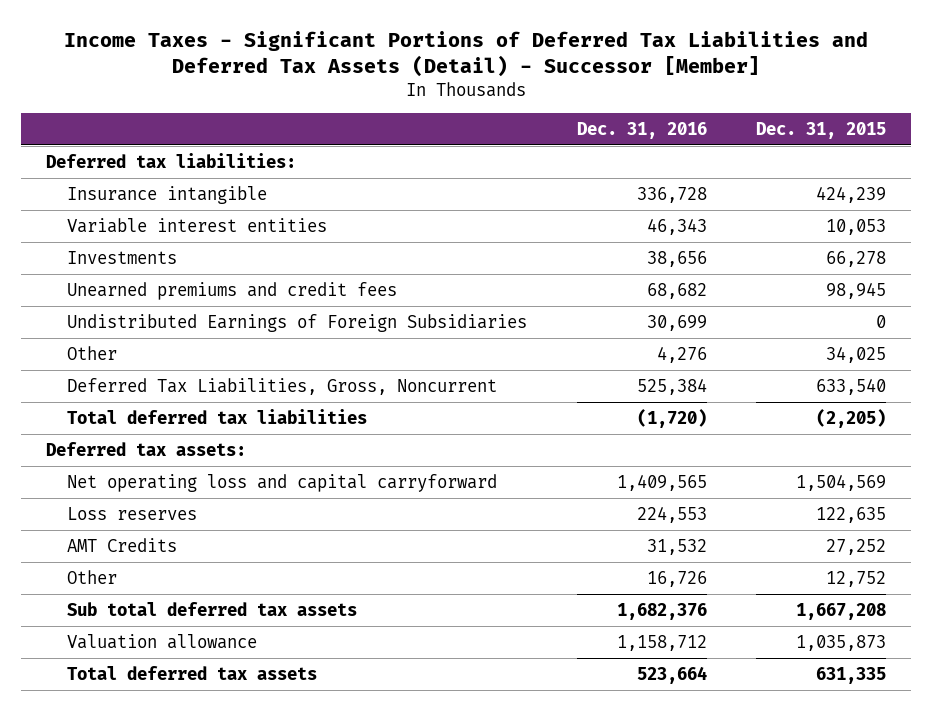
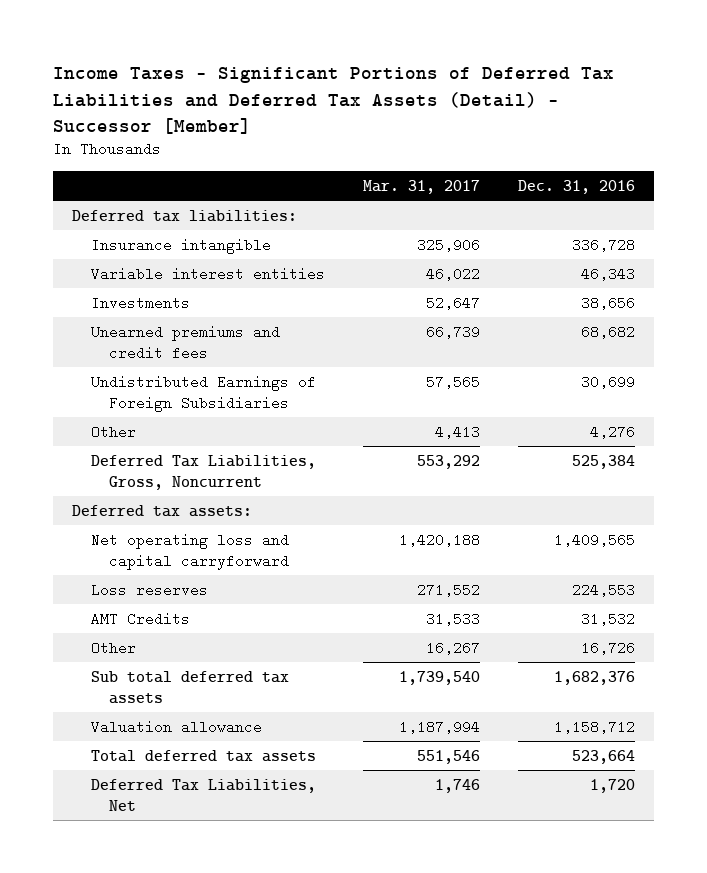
[755,121,886,139] Dec. 31, 2015 -> none
none -> [362,179,480,194] Mar. 31, 2017
[67,408,368,424] Total deferred tax liabilities -> none
none -> [90,778,316,811] Deferred Tax Liabilities, Net

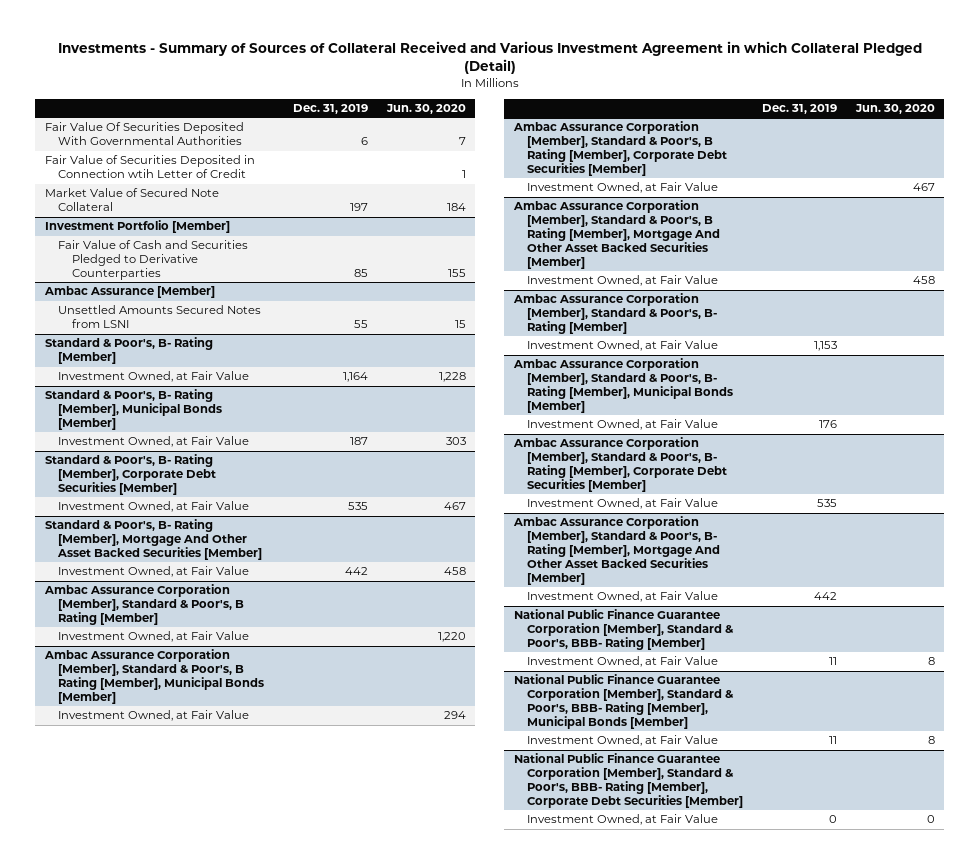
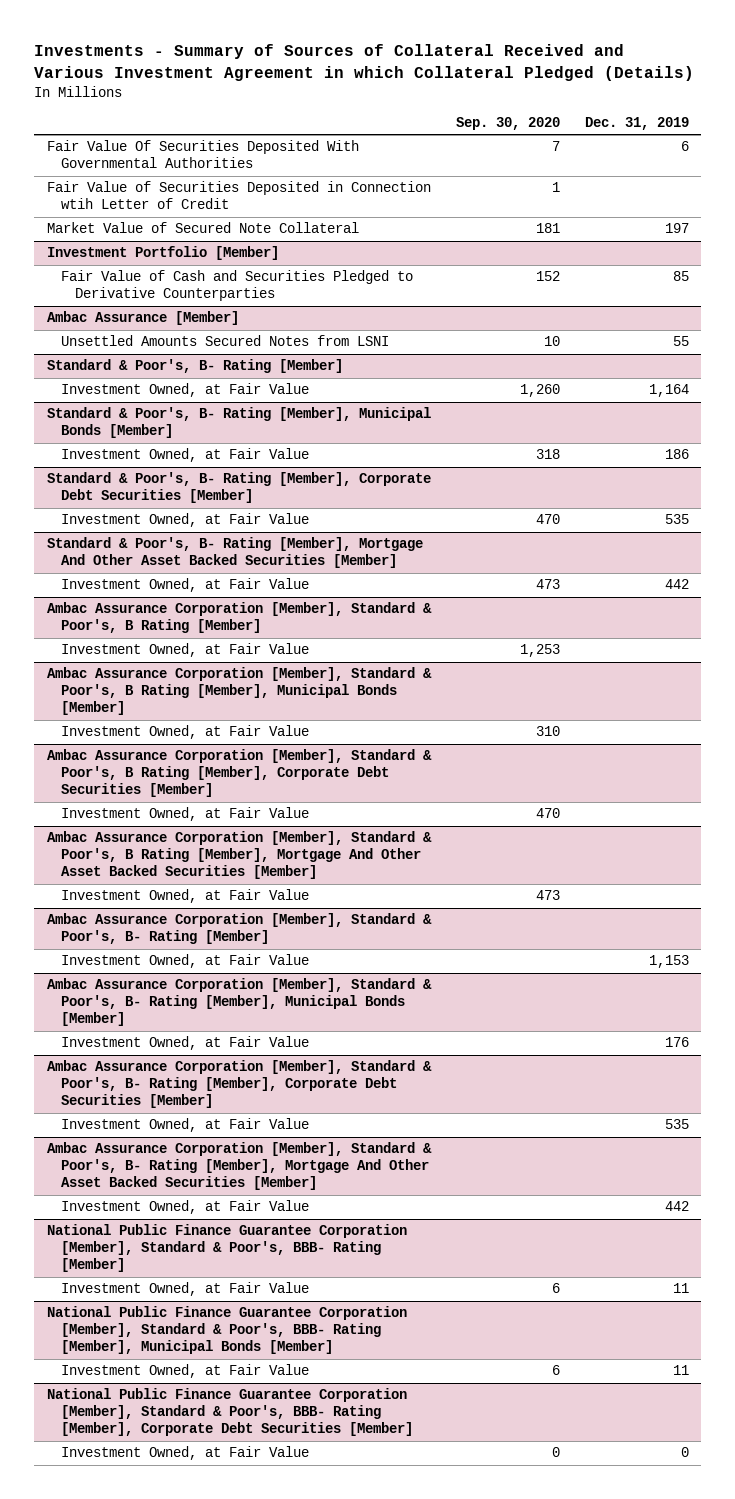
[57,41,922,75] Investments - Summary of Sources of Collateral Received and Various Investment Agreement in which Collateral Pledged (Detail) -> [34,44,695,81] Investments - Summary of Sources of Collateral Received and Various Investment Agreement in which Collateral Pledged (Details)
[385,104,466,115] Jun. 30, 2020 -> none
none -> [455,116,560,130] Sep. 30, 2020
[350,437,369,446] 187 -> [664,449,689,460] 186

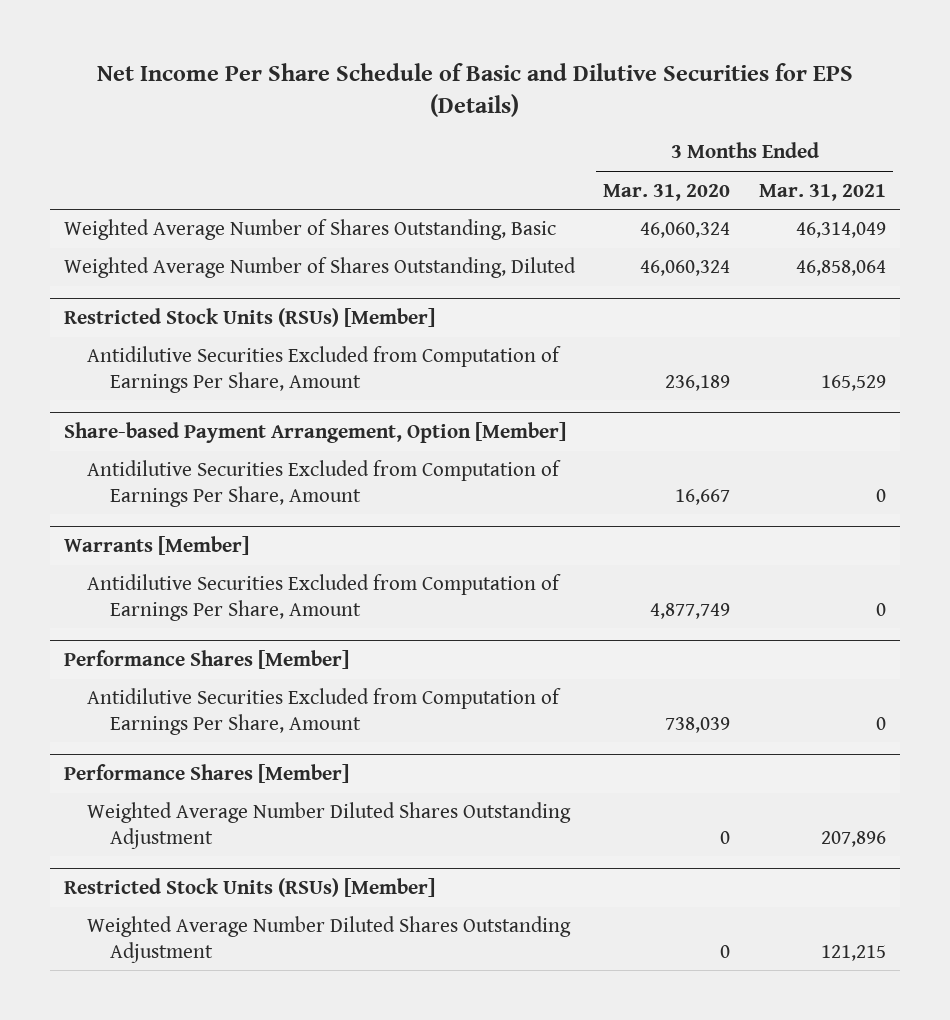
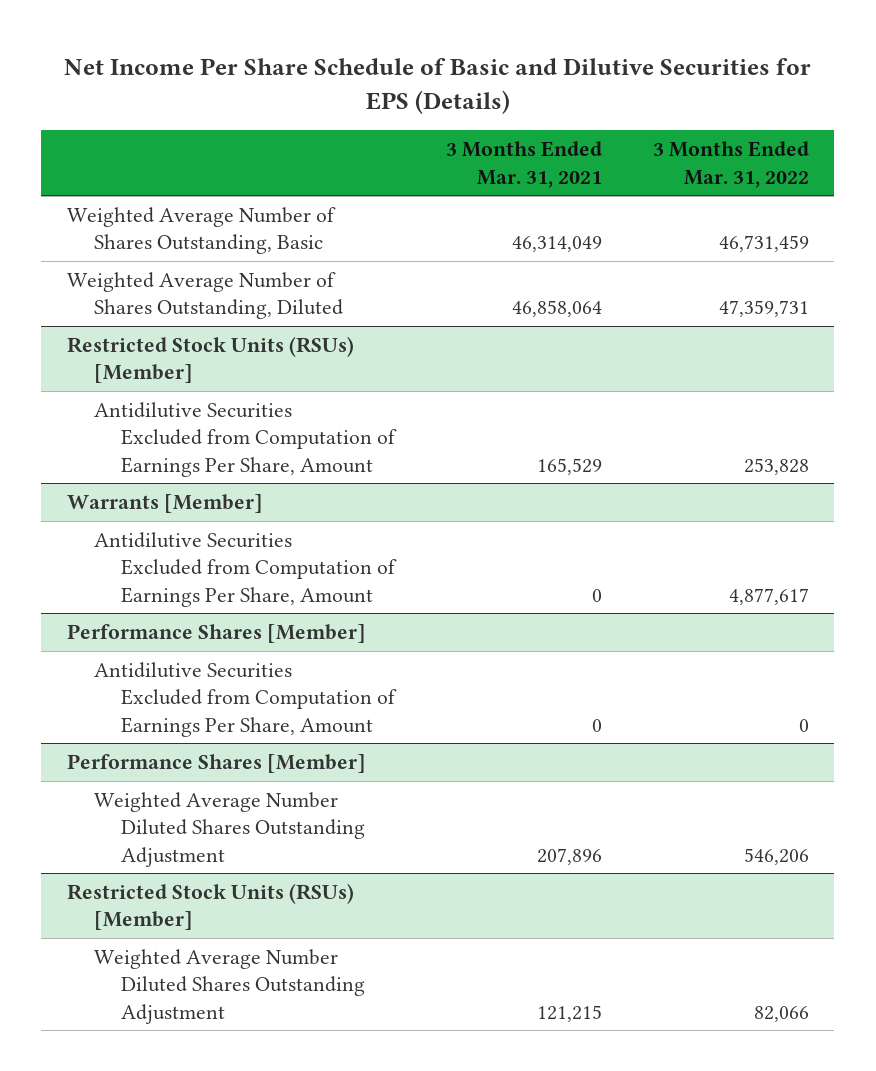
[603,183,731,201] Mar. 31, 2020 -> none
none -> [652,141,809,188] 3 Months Ended Mar. 31, 2022
[64,421,567,443] Share-based Payment Arrangement, Option [Member] -> none
[86,460,561,507] Antidilutive Securities Excluded from Computation of Earnings Per Share, Amount -> none

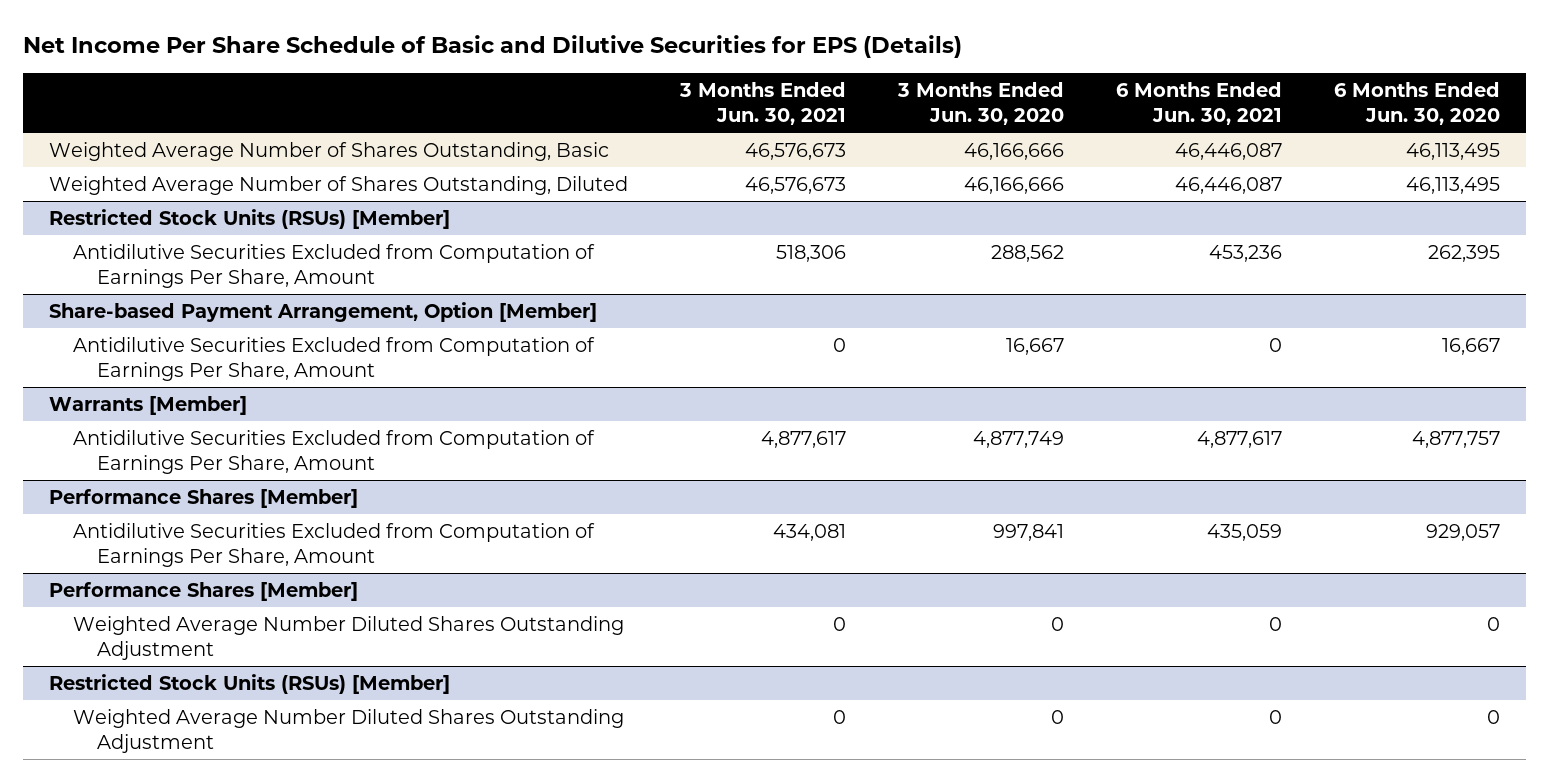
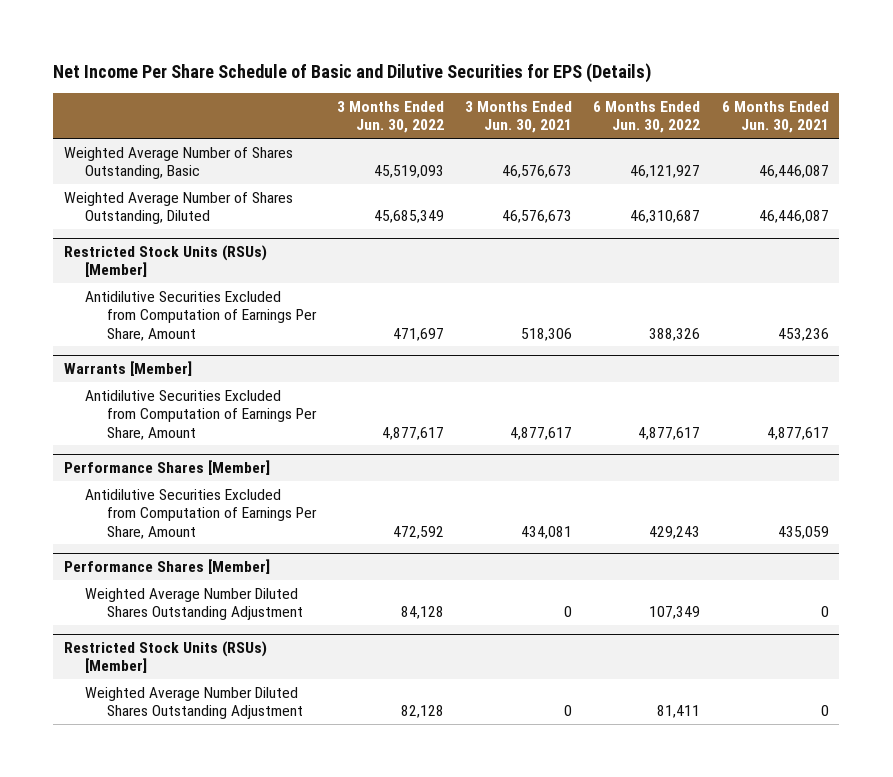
[897,81,1065,126] 3 Months Ended Jun. 30, 2020 -> none
[1334,81,1501,126] 6 Months Ended Jun. 30, 2020 -> none
none -> [336,100,444,134] 3 Months Ended Jun. 30, 2022
none -> [593,100,701,134] 6 Months Ended Jun. 30, 2022
[48,301,597,322] Share-based Payment Arrangement, Option [Member] -> none
[72,336,595,382] Antidilutive Securities Excluded from Computation of Earnings Per Share, Amount -> none

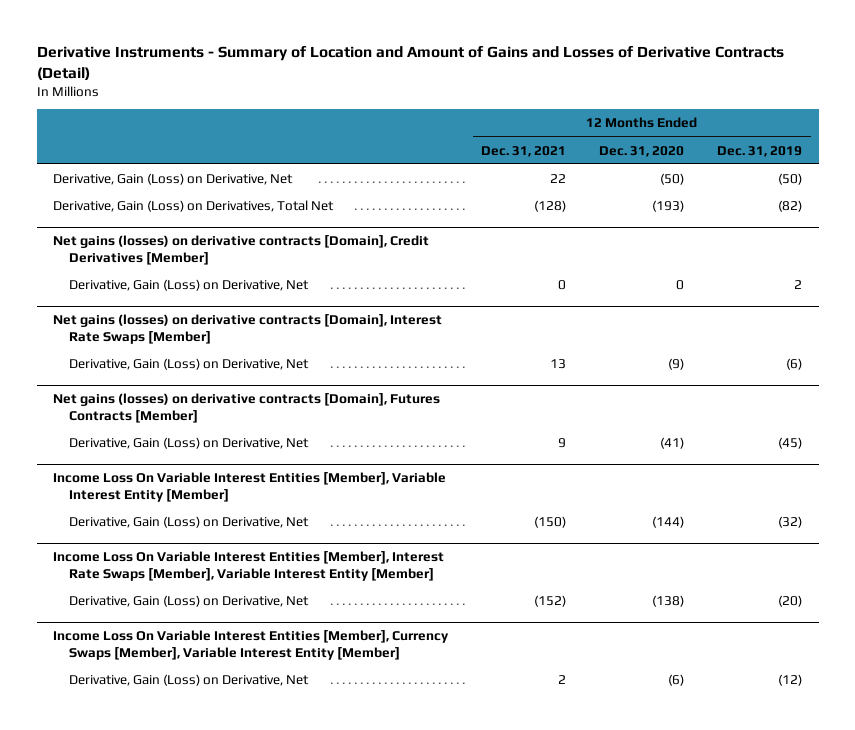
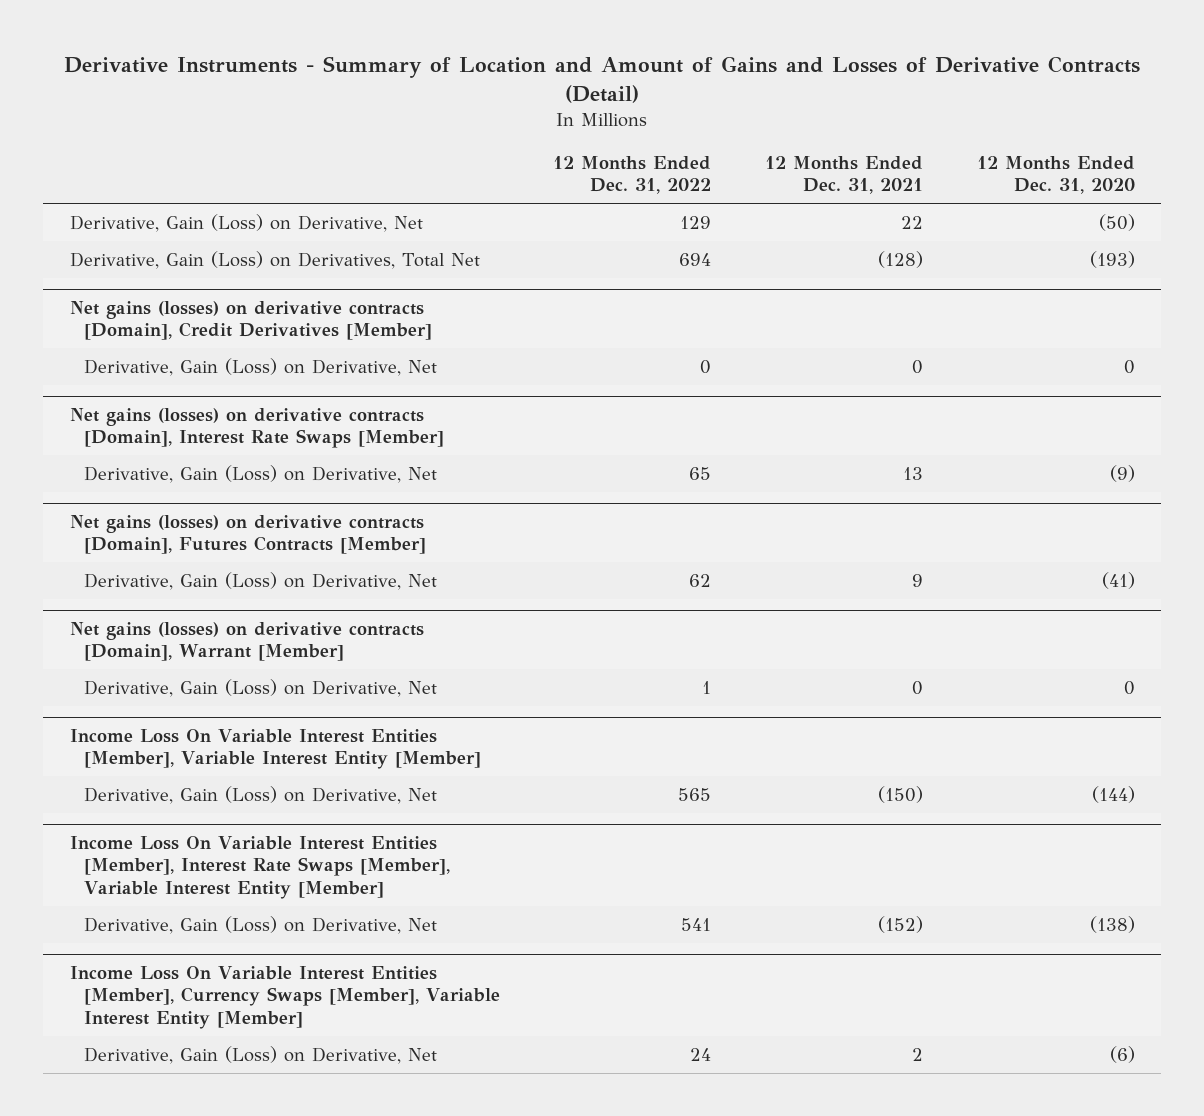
[717,145,803,157] Dec. 31, 2019 -> none
none -> [553,155,712,195] 12 Months Ended Dec. 31, 2022
none -> [69,622,424,662] Net gains (losses) on derivative contracts [Domain], Warrant [Member]
none -> [83,678,437,697] Derivative, Gain (Loss) on Derivative, Net

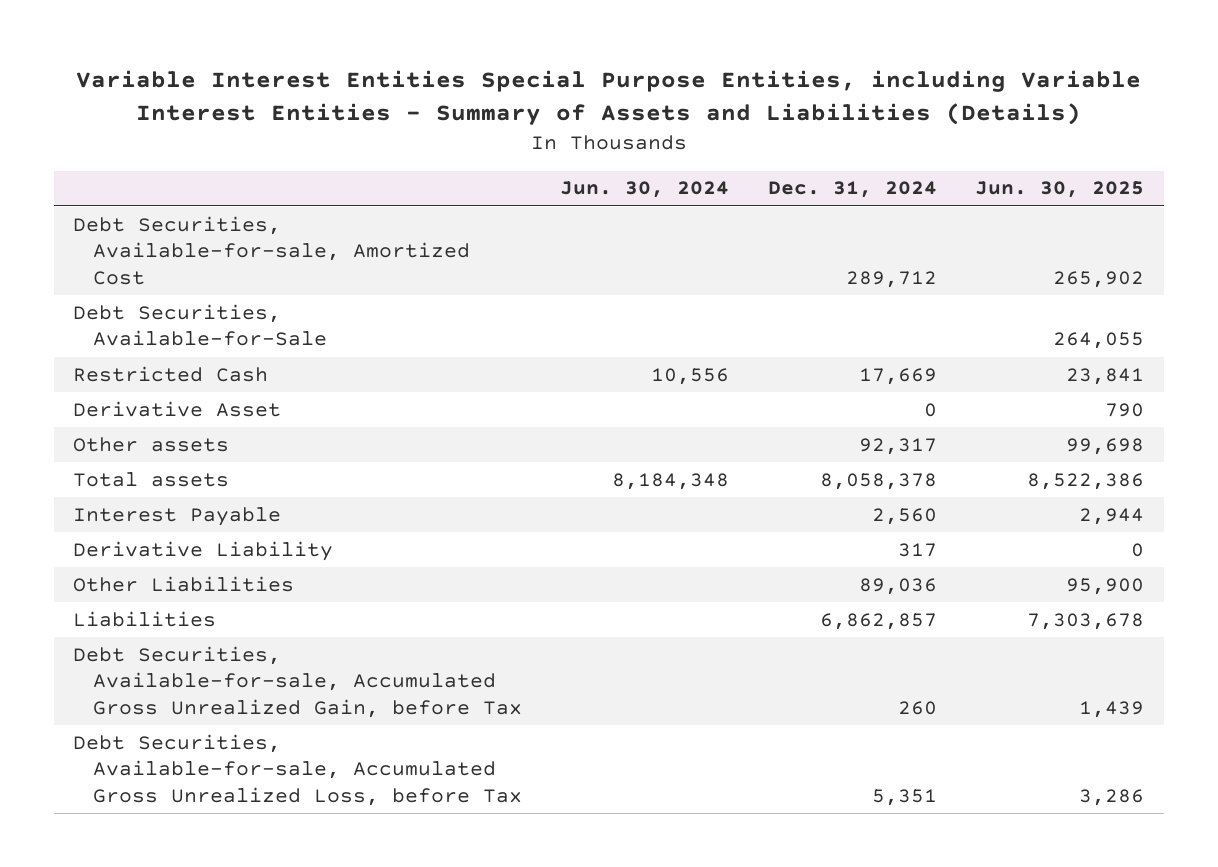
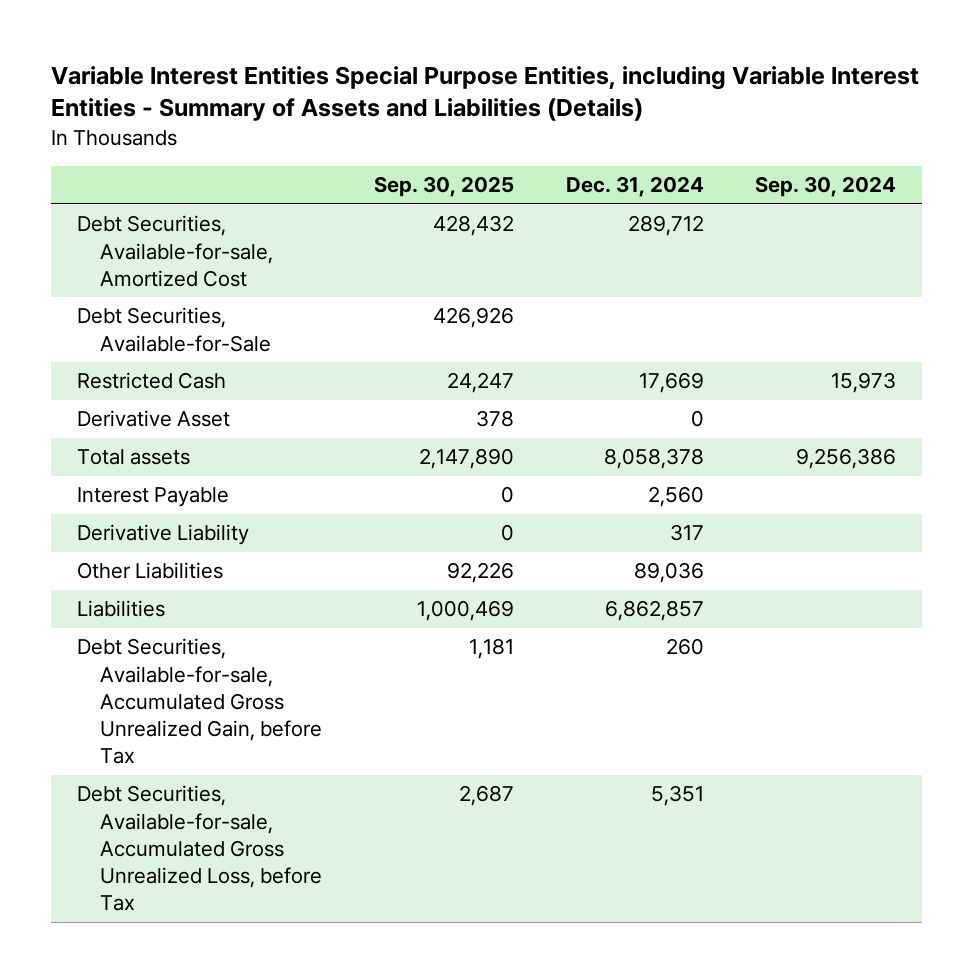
[560,181,730,199] Jun. 30, 2024 -> none
[975,181,1145,199] Jun. 30, 2025 -> none
none -> [374,176,515,198] Sep. 30, 2025
none -> [755,176,897,198] Sep. 30, 2024
[73,436,230,452] Other assets -> none

